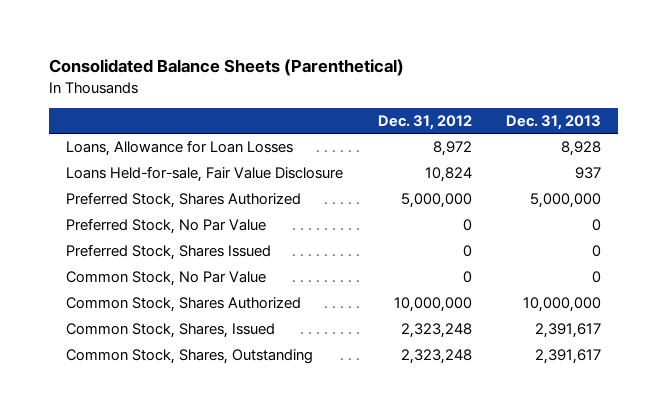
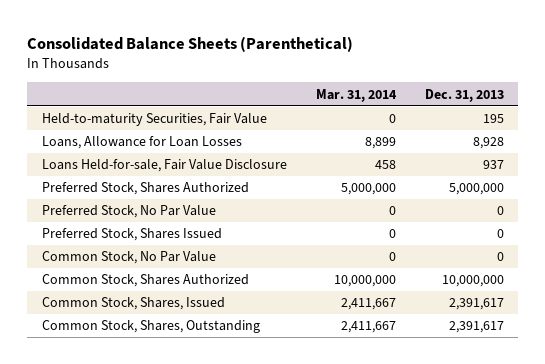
[377,114,472,130] Dec. 31, 2012 -> none
none -> [315,88,397,102] Mar. 31, 2014
none -> [41,113,267,127] Held-to-maturity Securities, Fair Value

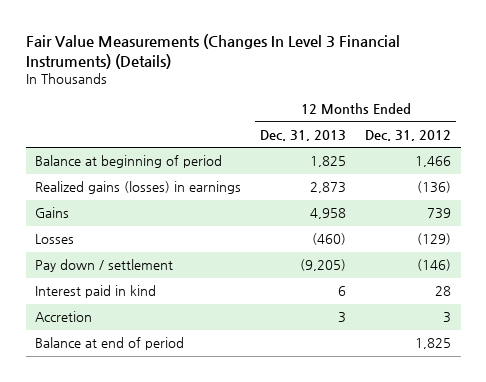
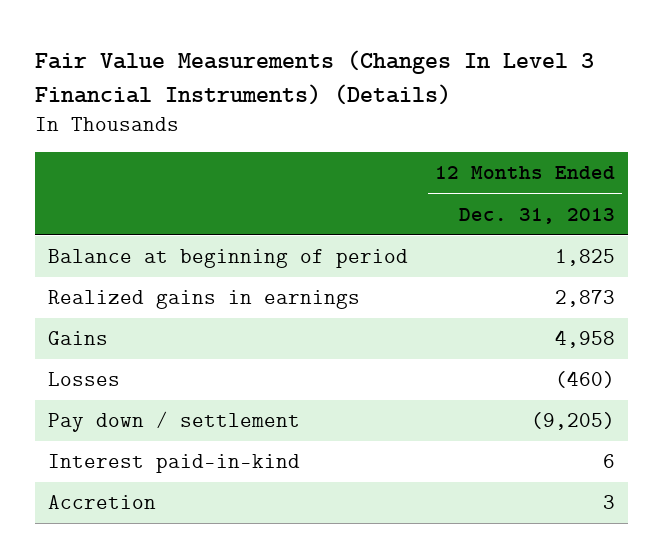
[365,130,452,142] Dec. 31, 2012 -> none
[35,181,242,195] Realized gains (losses) in earnings -> [48,290,361,310] Realized gains in earnings
[35,285,157,299] Interest paid in kind -> [48,454,301,474] Interest paid-in-kind
[35,337,185,351] Balance at end of period -> none

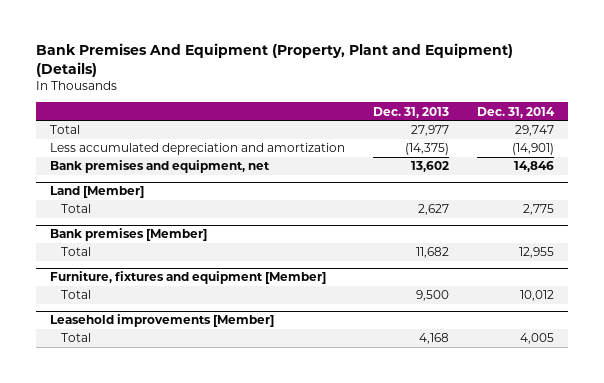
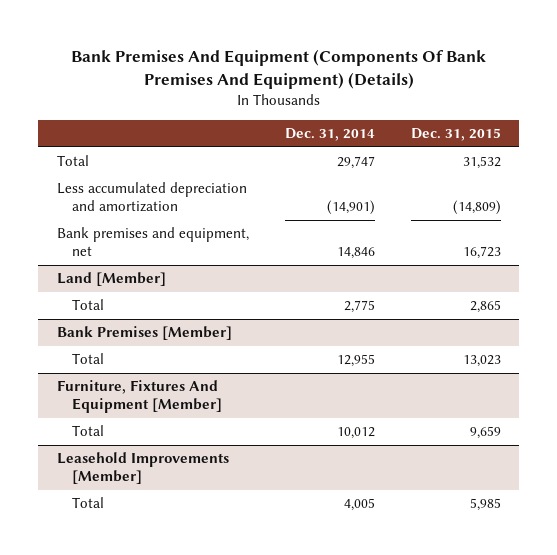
[36,43,514,77] Bank Premises And Equipment (Property, Plant and Equipment) (Details) -> [70,48,486,89] Bank Premises And Equipment (Components Of Bank Premises And Equipment) (Details)
[373,106,450,118] Dec. 31, 2013 -> none
none -> [410,128,501,142] Dec. 31, 2015
[50,228,208,242] Bank premises [Member] -> [56,326,232,341] Bank Premises [Member]
[50,271,327,285] Furniture, fixtures and equipment [Member] -> [56,380,223,414] Furniture, Fixtures And Equipment [Member]
[50,314,275,328] Leasehold improvements [Member] -> [56,452,229,485] Leasehold Improvements [Member]

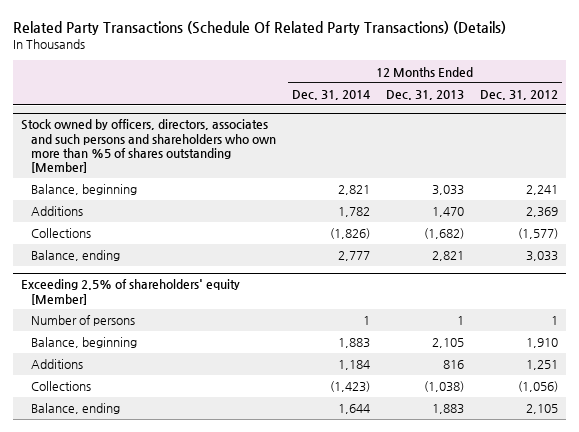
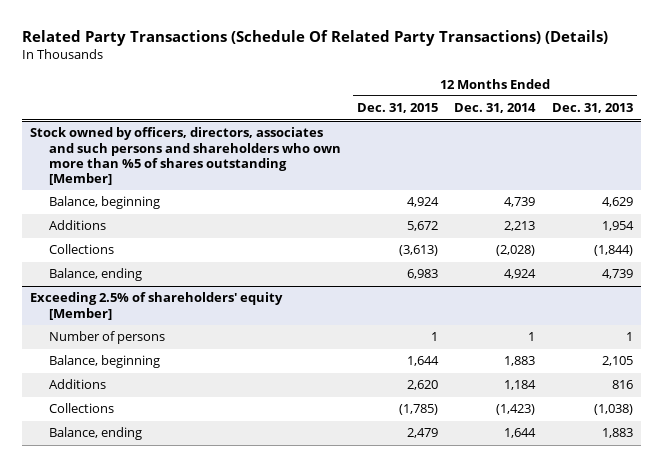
[479,90,558,101] Dec. 31, 2012 -> none
none -> [357,103,439,114] Dec. 31, 2015
[337,185,370,196] 2,821 -> [504,197,536,208] 4,739
[431,185,464,196] 3,033 -> [601,197,633,208] 4,629
[337,207,370,218] 1,782 -> [504,221,536,232] 2,213
[431,207,464,218] 1,470 -> [601,221,634,232] 1,954
[329,228,370,240] (1,826) -> [496,245,536,257] (2,028)
[423,228,464,240] (1,682) -> [593,245,633,257] (1,844)
[337,251,370,262] 2,777 -> [504,269,537,280] 4,924
[431,251,464,262] 2,821 -> [601,269,633,280] 4,739

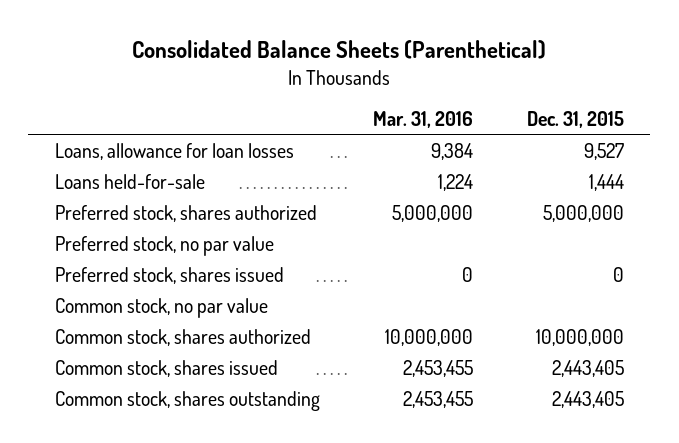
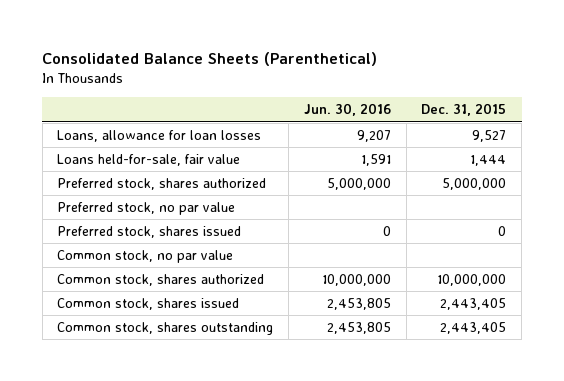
[373,111,474,129] Mar. 31, 2016 -> none
none -> [303,103,391,117] Jun. 30, 2016
[55,174,206,190] Loans held-for-sale -> [57,153,241,166] Loans held-for-sale, fair value

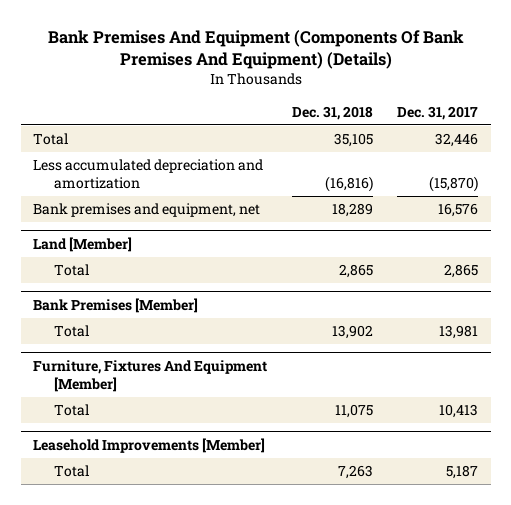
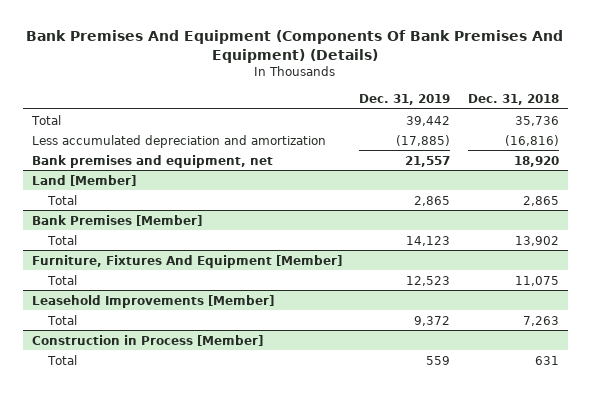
[397,105,479,120] Dec. 31, 2017 -> none
none -> [359,93,451,105] Dec. 31, 2019
[333,133,373,148] 35,105 -> [515,115,560,126] 35,736
[331,203,373,218] 18,289 -> [514,155,560,167] 18,920
none -> [31,334,263,346] Construction in Process [Member]
none -> [47,354,78,365] Total

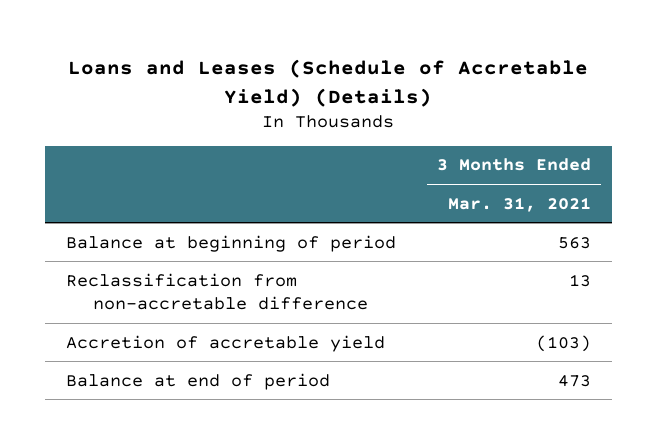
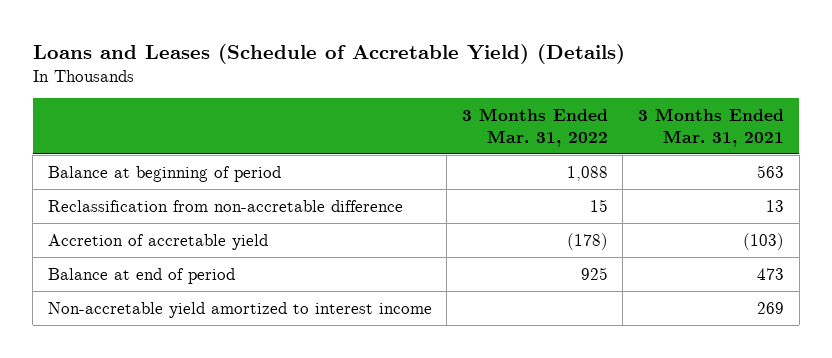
none -> [461,108,608,147] 3 Months Ended Mar. 31, 2022
none -> [47,301,432,318] Non-accretable yield amortized to interest income

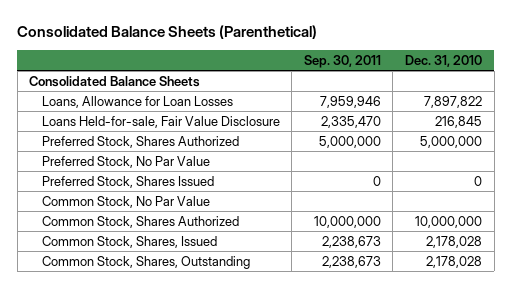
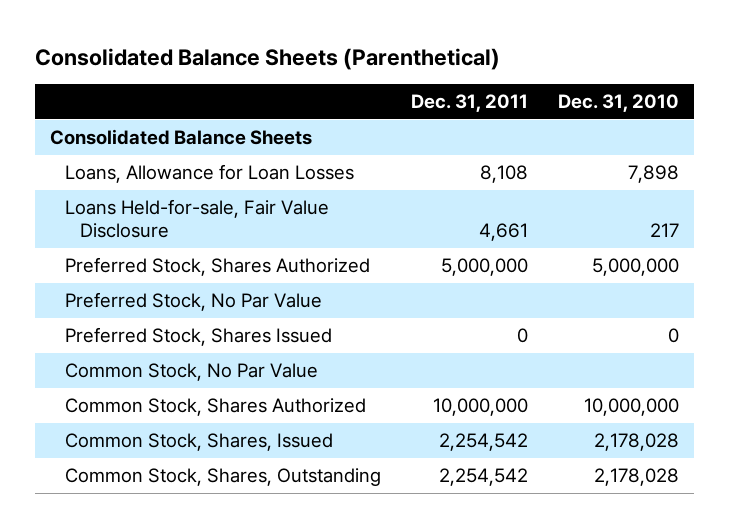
[303,54,381,68] Sep. 30, 2011 -> none
none -> [411,94,529,113] Dec. 31, 2011
[423,95,482,108] 7,897,822 -> [628,165,680,184] 7,898
[434,115,482,128] 216,845 -> [650,223,680,238] 217

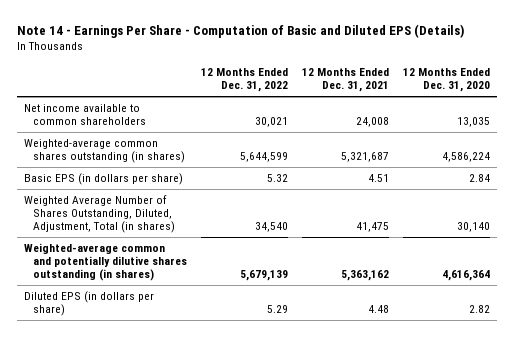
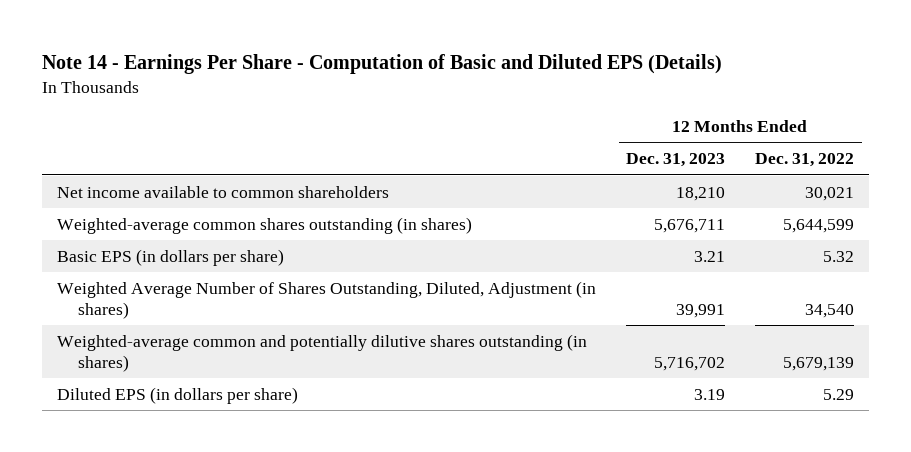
[302,68,390,93] 12 Months Ended Dec. 31, 2021 -> none
[403,68,491,93] 12 Months Ended Dec. 31, 2020 -> none
none -> [626,153,726,168] Dec. 31, 2023
[24,194,176,234] Weighted Average Number of Shares Outstanding, Diluted, Adjustment, Total (in shares) -> [57,280,597,320] Weighted Average Number of Shares Outstanding, Diluted, Adjustment (in shares)

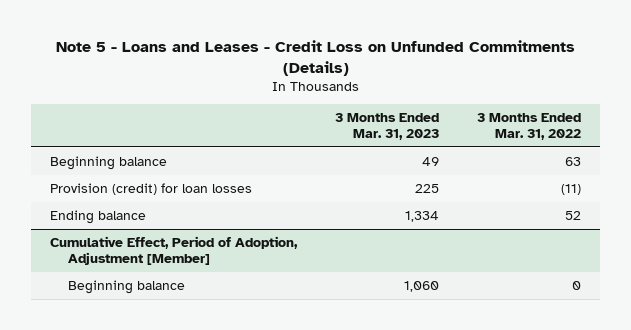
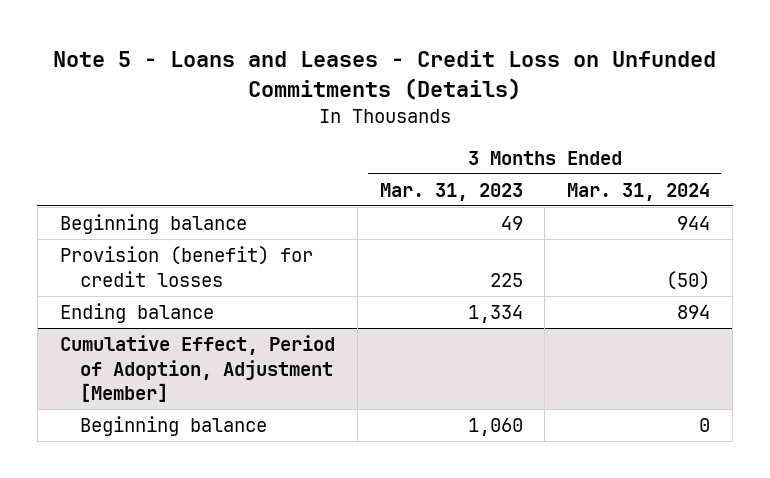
[477,112,582,141] 3 Months Ended Mar. 31, 2022 -> none
none -> [567,182,711,201] Mar. 31, 2024
[50,182,253,195] Provision (credit) for loan losses -> [59,245,313,287] Provision (benefit) for credit losses

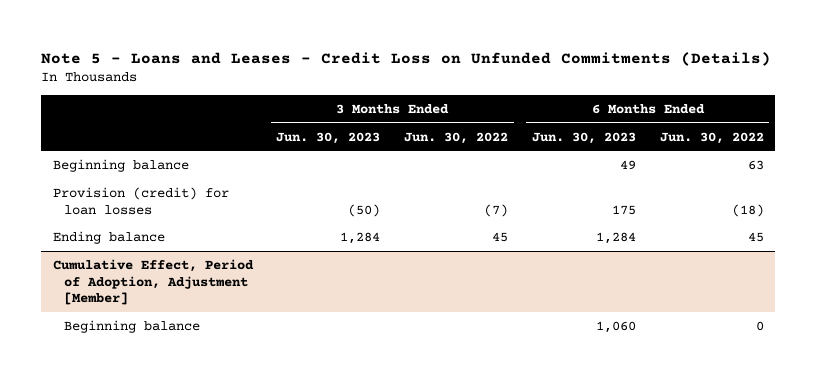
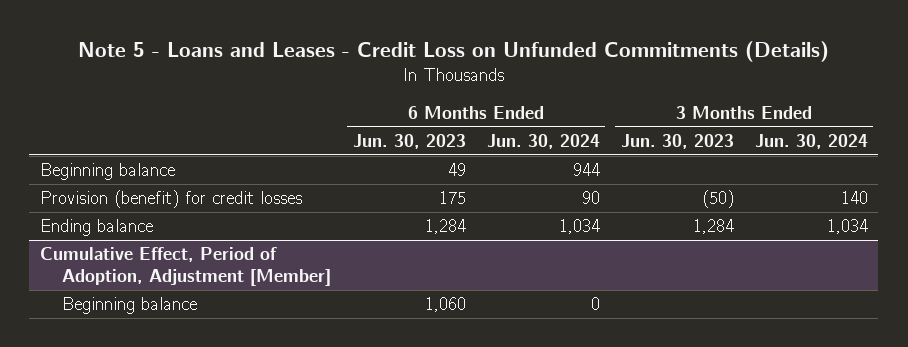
[404,131,509,144] Jun. 30, 2022 -> none
[659,131,764,144] Jun. 30, 2022 -> none
none -> [486,133,600,149] Jun. 30, 2024
none -> [754,133,868,149] Jun. 30, 2024
[52,186,229,215] Provision (credit) for loan losses -> [39,190,302,209] Provision (benefit) for credit losses

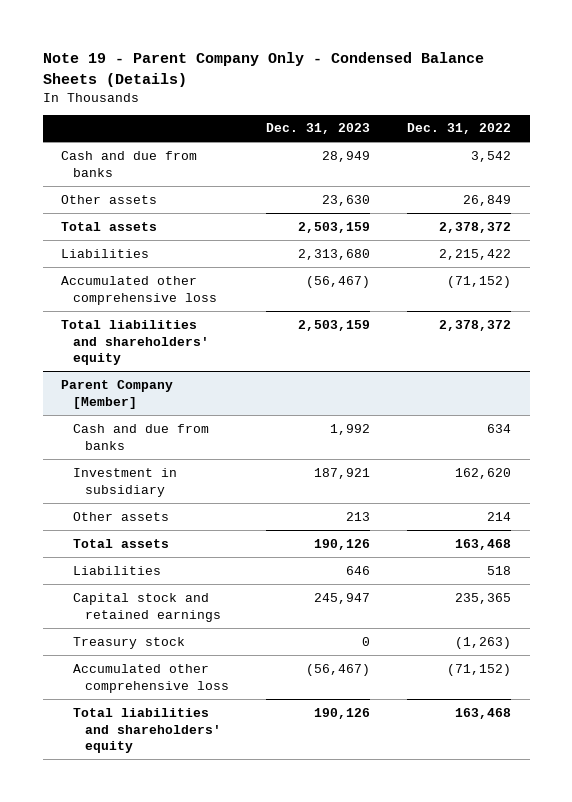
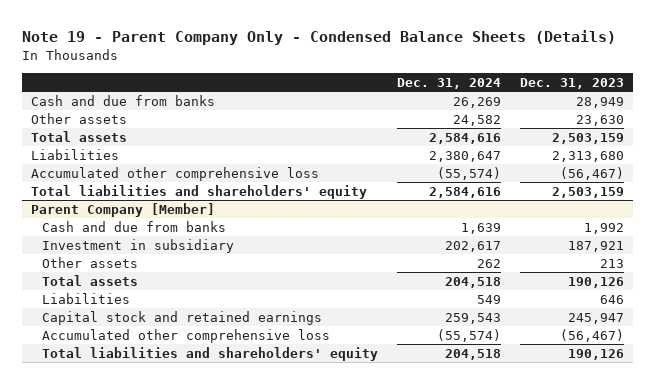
[407,123,512,135] Dec. 31, 2022 -> none
none -> [396,77,501,89] Dec. 31, 2024
[73,636,186,649] Treasury stock -> none

